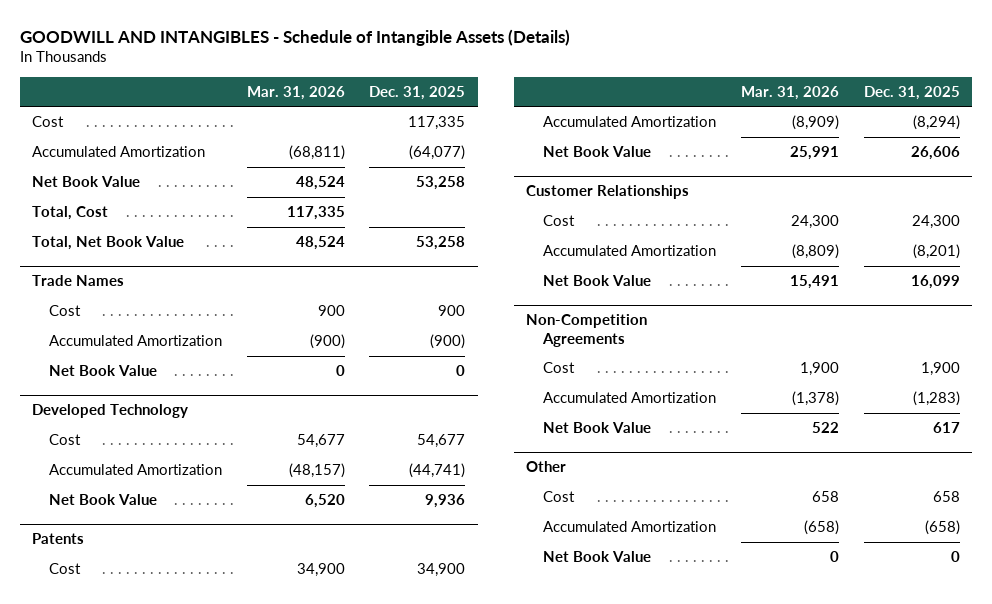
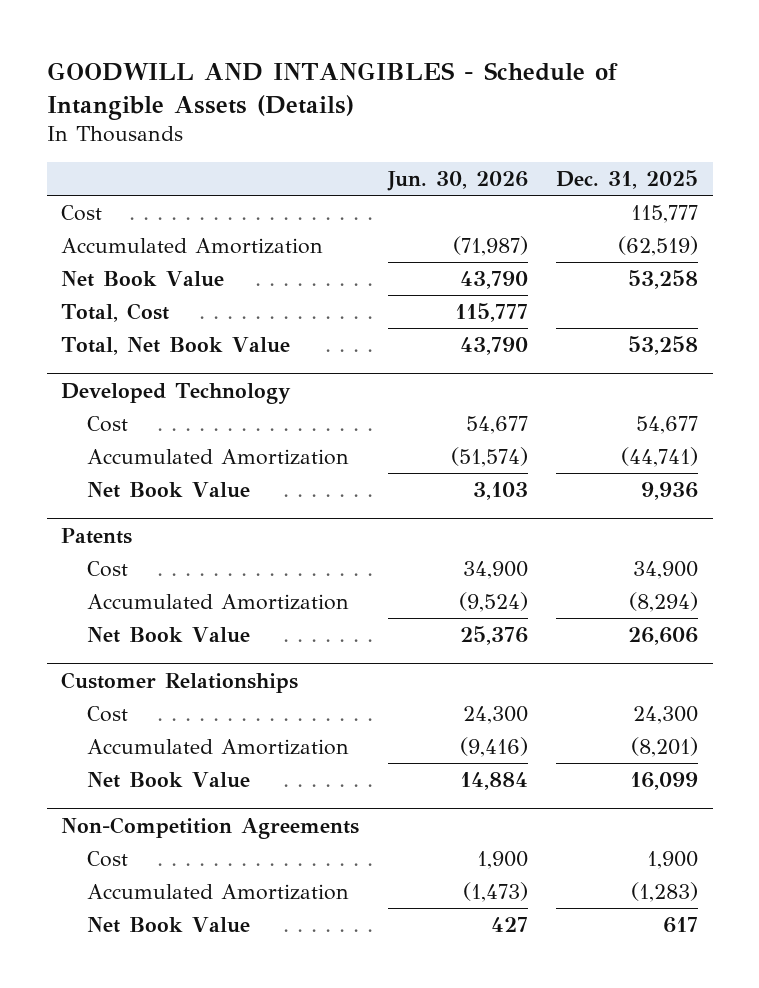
[246,85,345,100] Mar. 31, 2026 -> none
none -> [386,171,528,192] Jun. 30, 2026
[408,116,466,131] 117,335 -> [631,204,699,223] 115,777
[409,145,466,161] (64,077) -> [618,235,699,256] (62,519)
[32,275,125,287] Trade Names -> none
[49,305,82,317] Cost -> none
[49,335,223,347] Accumulated Amortization -> none
[49,365,158,377] Net Book Value -> none
[526,461,567,473] Other -> none
[543,491,576,503] Cost -> none
[543,521,717,533] Accumulated Amortization -> none
[543,551,652,563] Net Book Value -> none

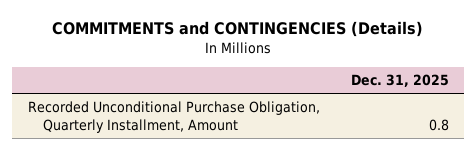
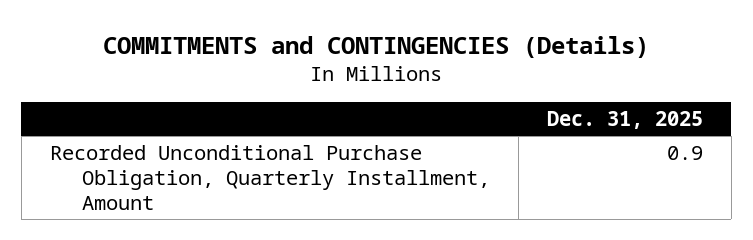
[428,119,449,132] 0.8 -> [666,145,703,160] 0.9

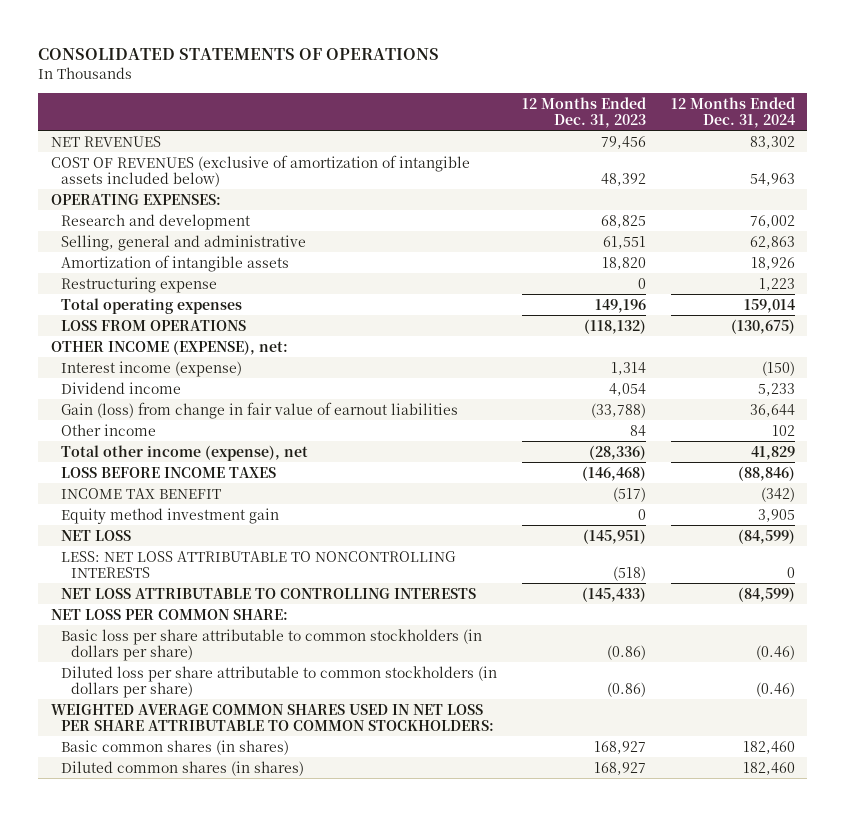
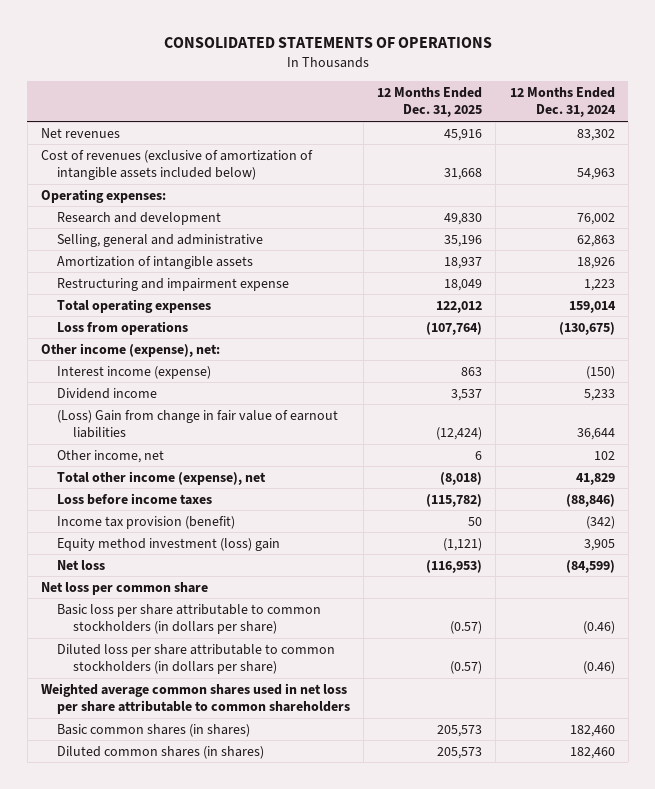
[521,96,646,128] 12 Months Ended Dec. 31, 2023 -> none
none -> [377,86,483,118] 12 Months Ended Dec. 31, 2025
[50,135,161,147] NET REVENUES -> [40,127,120,138] Net revenues
[50,154,470,187] COST OF REVENUES (exclusive of amortization of intangible assets included below) -> [40,149,313,181] Cost of revenues (exclusive of amortization of intangible assets included below)
[50,193,221,205] OPERATING EXPENSES: -> [40,188,166,203] Operating expenses:
[61,276,218,293] Restructuring expense -> [56,277,289,291] Restructuring and impairment expense
[61,319,247,331] LOSS FROM OPERATIONS -> [56,320,188,335] Loss from operations
[50,339,288,355] OTHER INCOME (EXPENSE), net: -> [40,342,220,357] Other income (expense), net:
[61,401,459,419] Gain (loss) from change in fair value of earnout liabilities -> [56,409,338,439] (Loss) Gain from change in fair value of earnout liabilities
[61,423,157,436] Other income -> [56,449,164,463] Other income, net
[61,550,457,578] LESS: NET LOSS ATTRIBUTABLE TO NONCONTROLLING INTERESTS -> none
[61,587,477,599] NET LOSS ATTRIBUTABLE TO CONTROLLING INTERESTS -> none
[61,466,277,478] LOSS BEFORE INCOME TAXES -> [56,492,212,505] Loss before income taxes
[61,487,222,499] INCOME TAX BENEFIT -> [56,515,235,529] Income tax provision (benefit)
[61,507,280,524] Equity method investment gain -> [56,537,280,551] Equity method investment (loss) gain
[61,529,132,541] NET LOSS -> [56,559,105,570] Net loss
[50,608,288,620] NET LOSS PER COMMON SHARE: -> [40,581,208,595] Net loss per common share
[50,703,495,731] WEIGHTED AVERAGE COMMON SHARES USED IN NET LOSS PER SHARE ATTRIBUTABLE TO COMMON STOCKHOLDERS: -> [40,682,350,715] Weighted average common shares used in net loss per share attributable to common shareholders

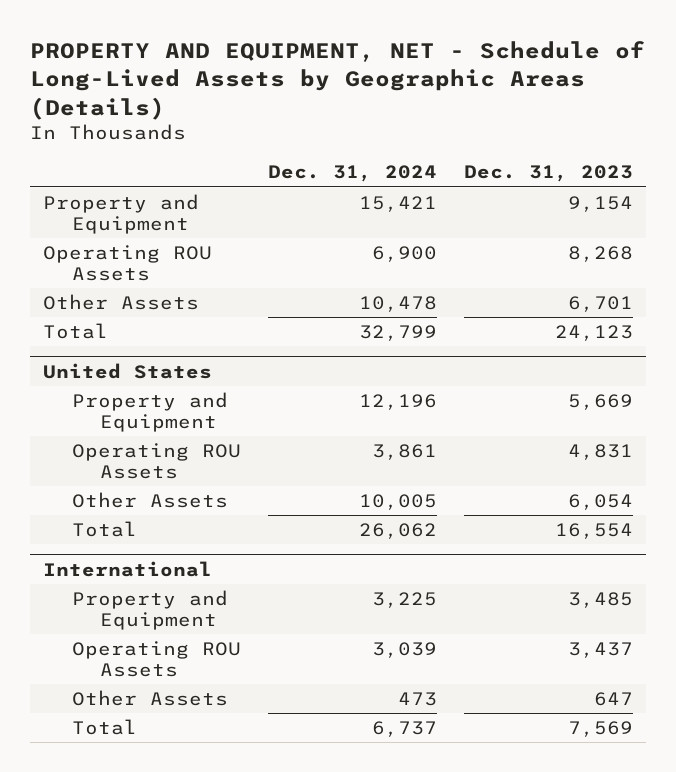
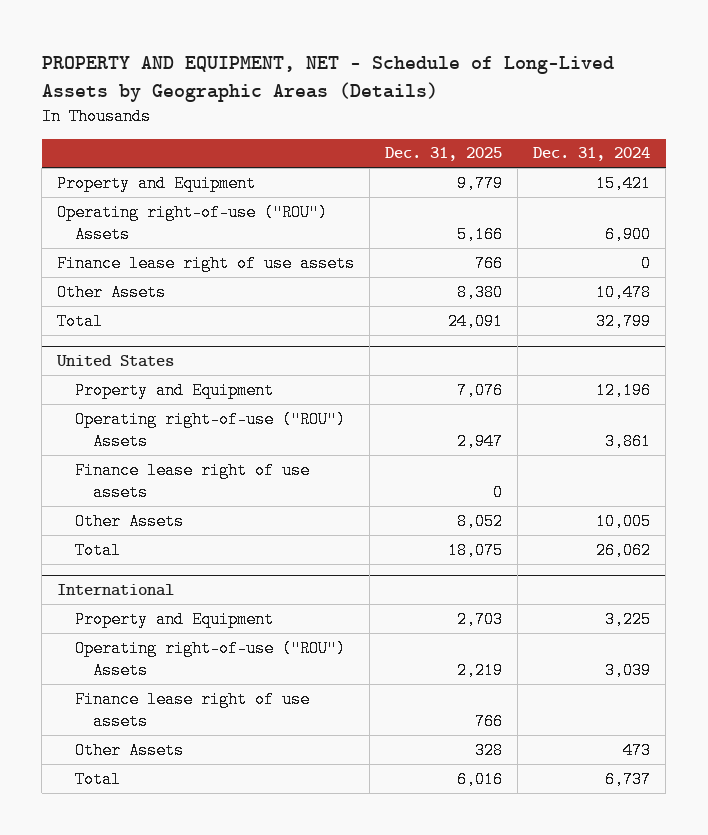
[463,165,633,183] Dec. 31, 2023 -> none
none -> [385,147,503,162] Dec. 31, 2025
[43,245,213,282] Operating ROU Assets -> [57,203,329,243] Operating right-of-use ("ROU") Assets
none -> [57,254,356,272] Finance lease right of use assets
[71,443,241,480] Operating ROU Assets -> [75,410,347,450] Operating right-of-use ("ROU") Assets
none -> [75,461,311,501] Finance lease right of use assets
[71,641,241,678] Operating ROU Assets -> [75,639,347,679] Operating right-of-use ("ROU") Assets
none -> [75,690,311,730] Finance lease right of use assets

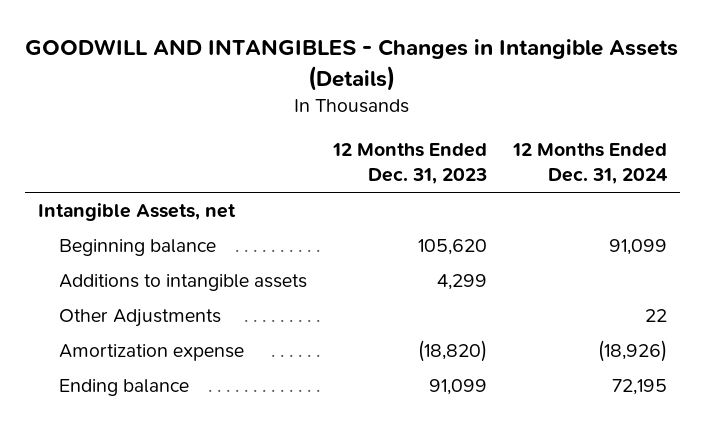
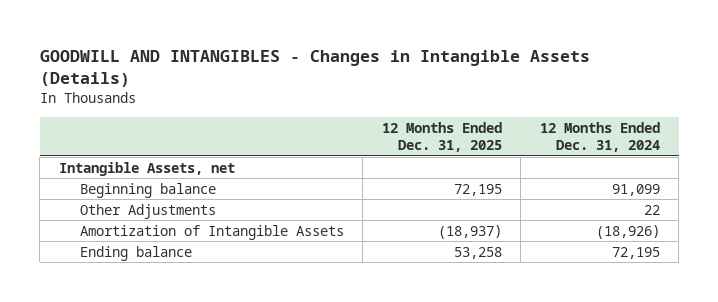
[332,143,488,185] 12 Months Ended Dec. 31, 2023 -> none
none -> [381,121,502,153] 12 Months Ended Dec. 31, 2025
[59,274,308,292] Additions to intangible assets -> none
[59,344,245,362] Amortization expense -> [79,224,344,240] Amortization of Intangible Assets

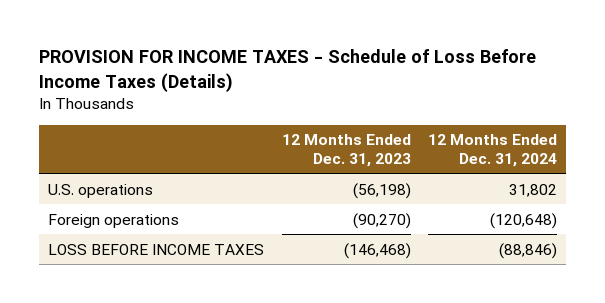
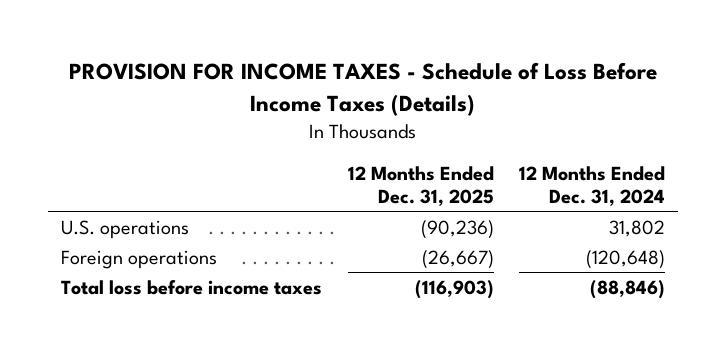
[281,134,411,167] 12 Months Ended Dec. 31, 2023 -> none
none -> [347,165,494,206] 12 Months Ended Dec. 31, 2025
[47,243,264,255] LOSS BEFORE INCOME TAXES -> [60,279,322,295] Total loss before income taxes

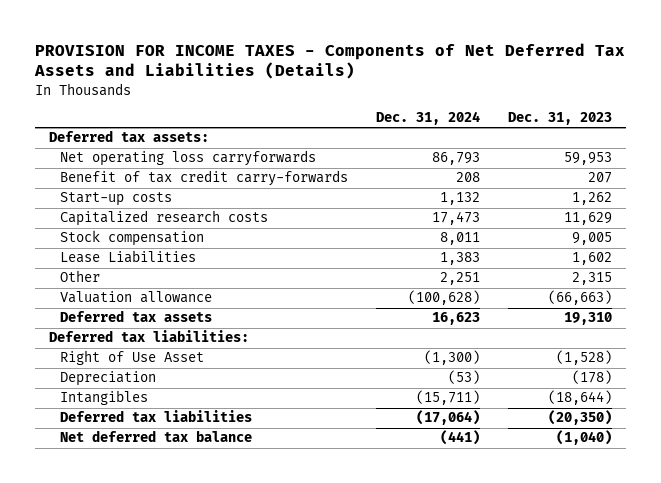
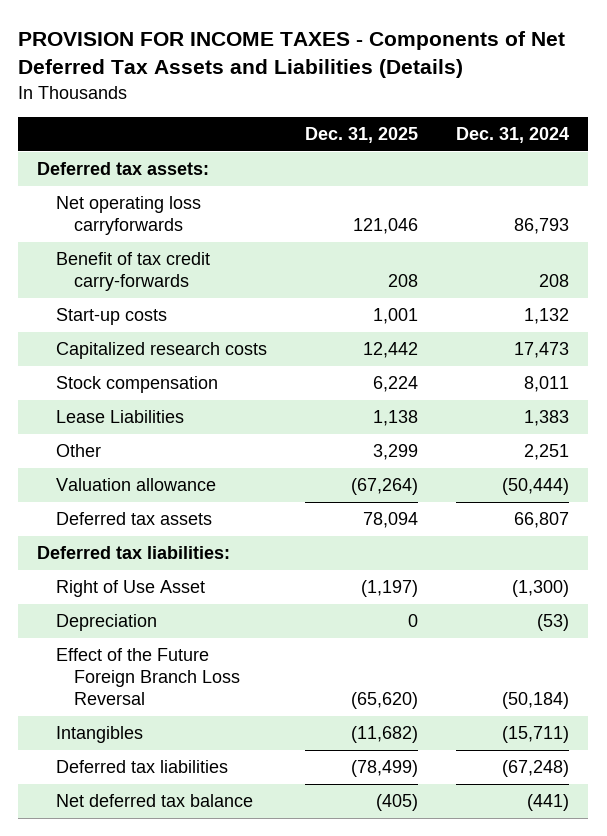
[507,112,612,126] Dec. 31, 2023 -> none
none -> [304,126,418,143] Dec. 31, 2025
[407,290,480,306] (100,628) -> [502,478,570,496] (50,444)
[431,312,480,326] 16,623 -> [514,512,570,529] 66,807
none -> [55,648,241,706] Effect of the Future Foreign Branch Loss Reversal
[415,410,480,426] (17,064) -> [502,760,570,778] (67,248)

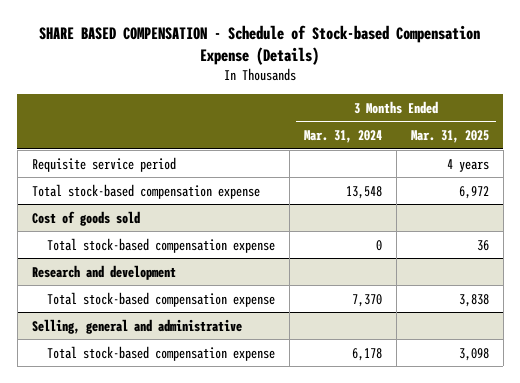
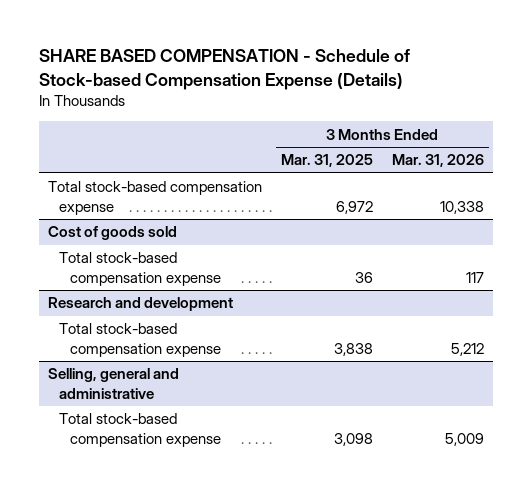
[303,130,382,144] Mar. 31, 2024 -> none
none -> [391,154,484,168] Mar. 31, 2026
[31,156,176,172] Requisite service period -> none

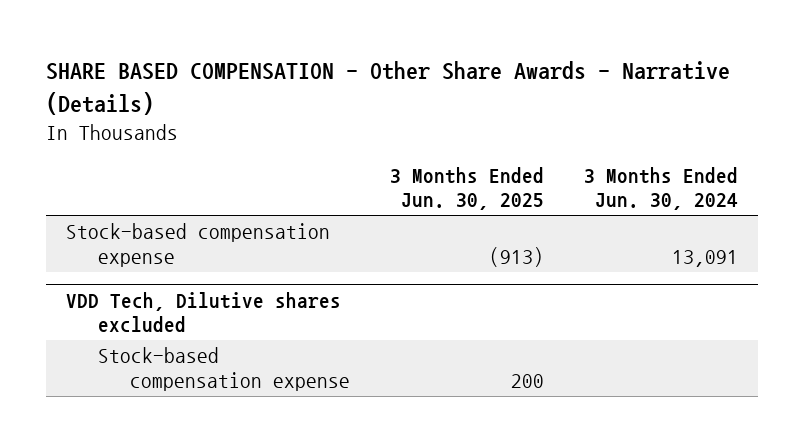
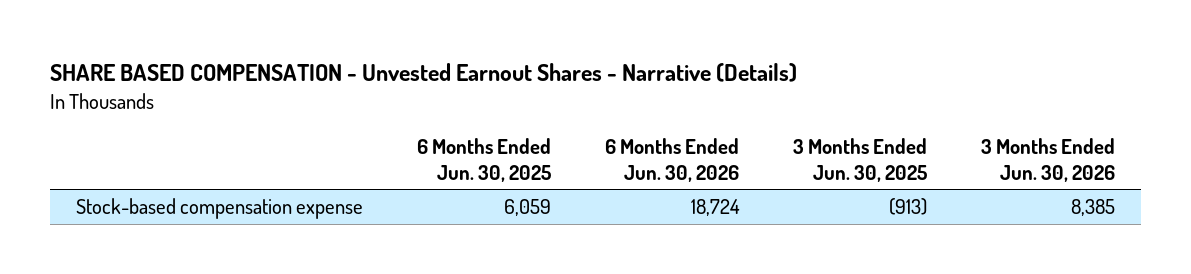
[46,61,731,115] SHARE BASED COMPENSATION - Other Share Awards - Narrative (Details) -> [49,63,797,83] SHARE BASED COMPENSATION - Unvested Earnout Shares - Narrative (Details)
[584,166,739,211] 3 Months Ended Jun. 30, 2024 -> none
none -> [417,137,552,182] 6 Months Ended Jun. 30, 2025
none -> [605,137,740,182] 6 Months Ended Jun. 30, 2026
none -> [980,137,1115,182] 3 Months Ended Jun. 30, 2026
[66,291,342,333] VDD Tech, Dilutive shares excluded -> none
[98,347,350,391] Stock-based compensation expense -> none

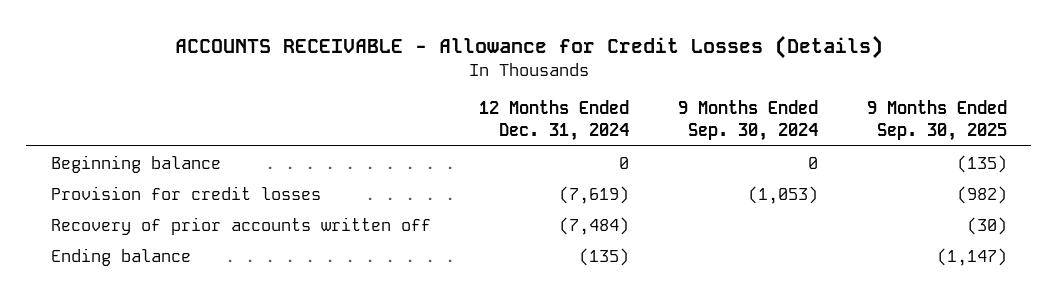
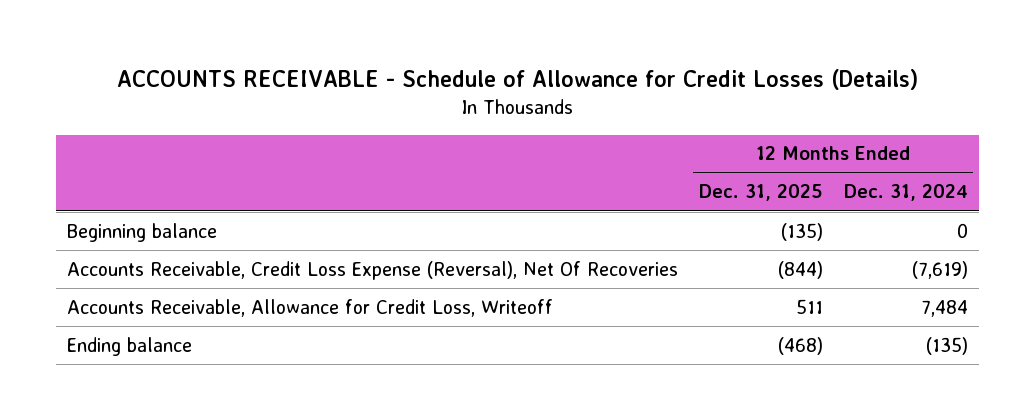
[174,34,883,59] ACCOUNTS RECEIVABLE - Allowance for Credit Losses (Details) -> [117,69,919,91] ACCOUNTS RECEIVABLE - Schedule of Allowance for Credit Losses (Details)
[678,100,819,141] 9 Months Ended Sep. 30, 2024 -> none
[866,100,1007,141] 9 Months Ended Sep. 30, 2025 -> none
none -> [698,184,823,202] Dec. 31, 2025
[50,216,431,235] Recovery of prior accounts written off -> none
[50,185,321,200] Provision for credit losses -> [66,260,678,280] Accounts Receivable, Credit Loss Expense (Reversal), Net Of Recoveries
none -> [66,298,553,317] Accounts Receivable, Allowance for Credit Loss, Writeoff

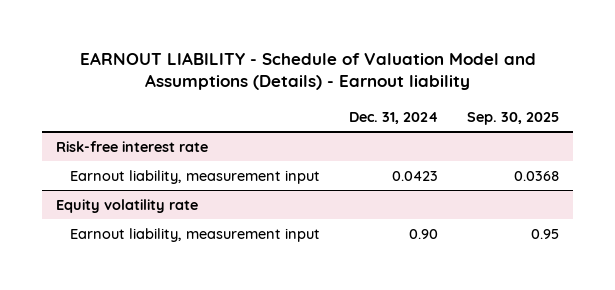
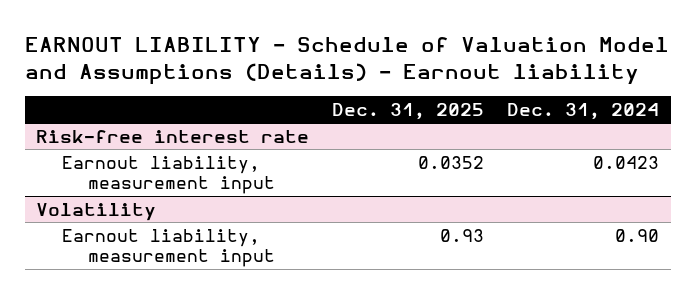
[466,111,559,125] Sep. 30, 2025 -> none
none -> [332,102,485,120] Dec. 31, 2025
[56,198,199,213] Equity volatility rate -> [36,202,157,221] Volatility

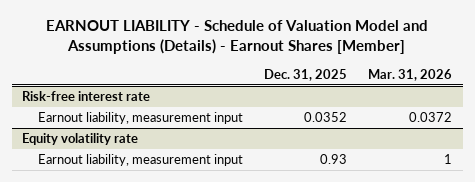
[24,36,669,85] EARNOUT LIABILITY - Schedule of Valuation Model and Assumptions (Details) - Earnout liability -> [46,20,429,55] EARNOUT LIABILITY - Schedule of Valuation Model and Assumptions (Details) - Earnout Shares [Member]
[507,102,660,120] Dec. 31, 2024 -> none
none -> [368,68,453,81] Mar. 31, 2026
[36,202,157,221] Volatility -> [22,133,139,146] Equity volatility rate

